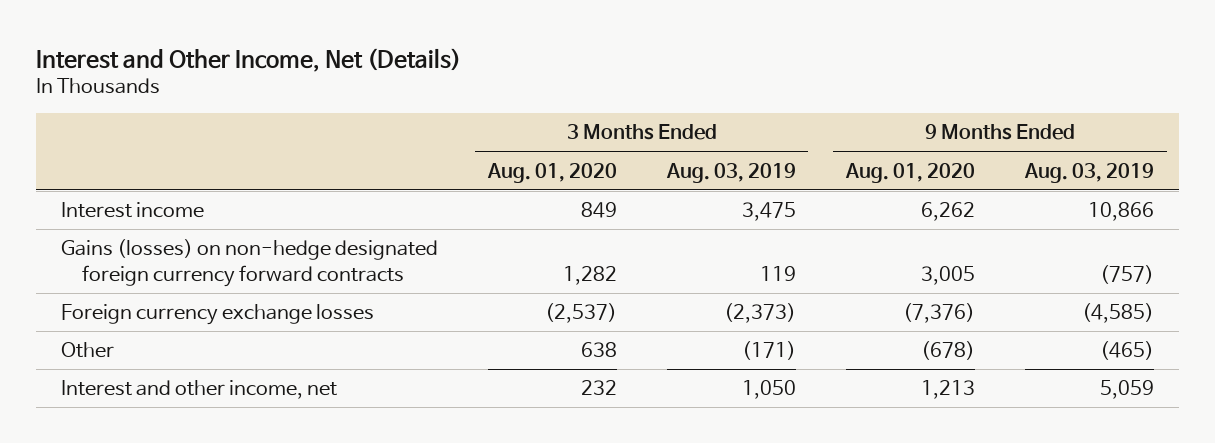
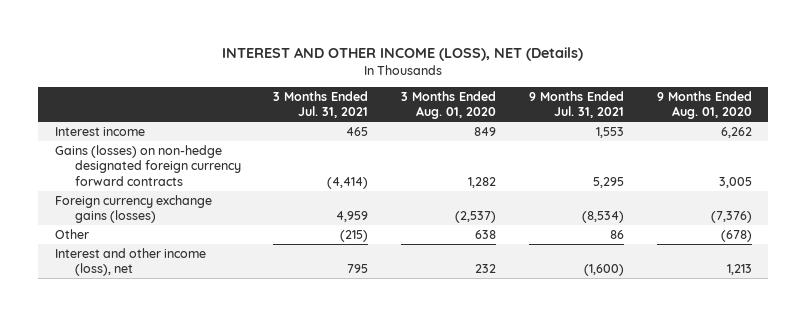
[35,47,461,72] Interest and Other Income, Net (Details) -> [222,46,584,61] INTEREST AND OTHER INCOME (LOSS), NET (Details)
[665,162,796,183] Aug. 03, 2019 -> none
[1024,162,1155,183] Aug. 03, 2019 -> none
none -> [273,90,369,119] 3 Months Ended Jul. 31, 2021
none -> [529,90,625,119] 9 Months Ended Jul. 31, 2021
[60,304,374,326] Foreign currency exchange losses -> [54,194,212,224] Foreign currency exchange gains (losses)
[60,380,337,400] Interest and other income, net -> [54,247,206,277] Interest and other income (loss), net

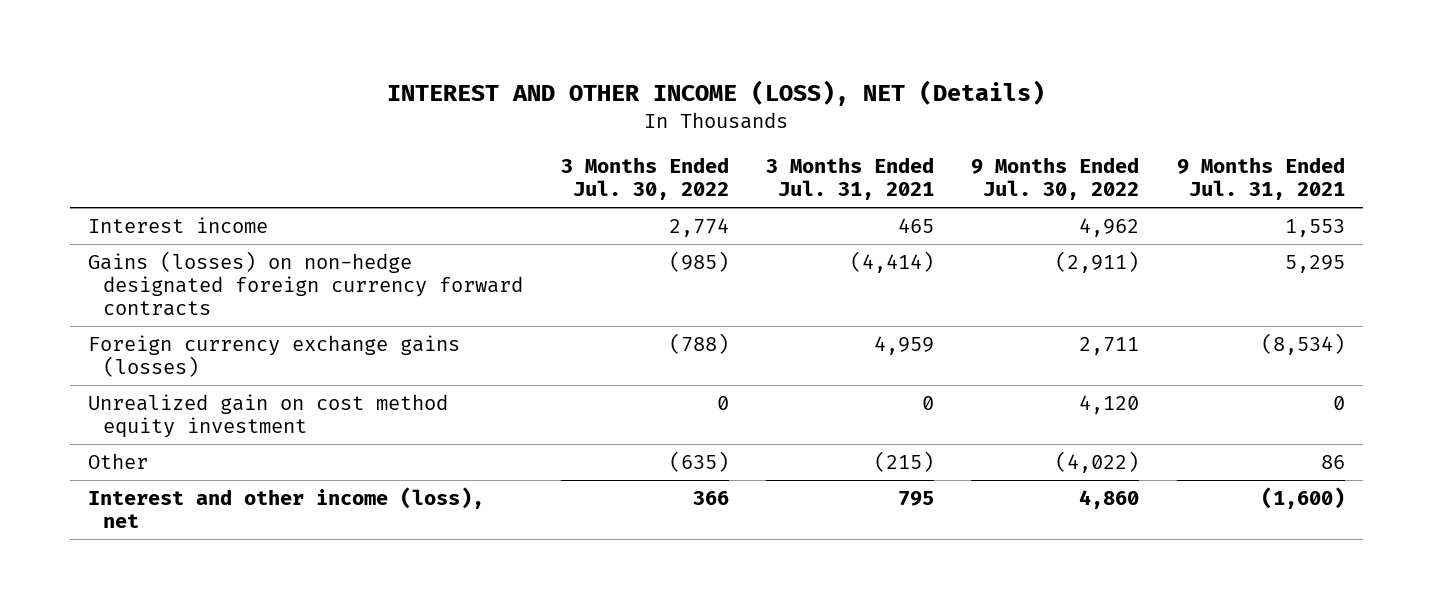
[401,90,497,120] 3 Months Ended Aug. 01, 2020 -> none
[656,90,752,120] 9 Months Ended Aug. 01, 2020 -> none
none -> [560,157,729,201] 3 Months Ended Jul. 30, 2022
none -> [971,157,1140,201] 9 Months Ended Jul. 30, 2022
none -> [88,394,449,439] Unrealized gain on cost method equity investment

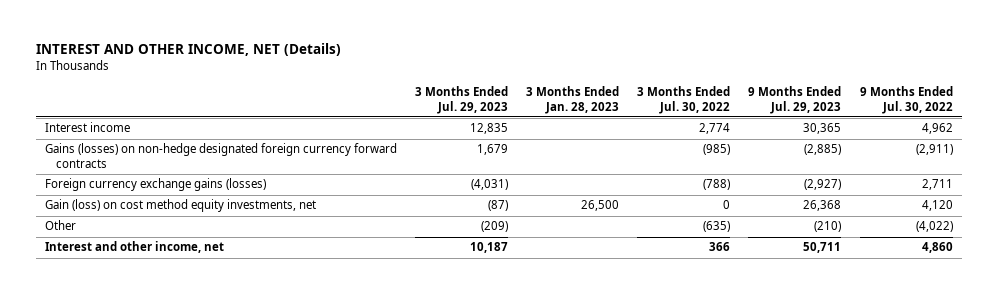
[387,79,1046,106] INTEREST AND OTHER INCOME (LOSS), NET (Details) -> [35,42,341,56] INTEREST AND OTHER INCOME, NET (Details)
[765,157,934,201] 3 Months Ended Jul. 31, 2021 -> none
[1176,157,1345,201] 9 Months Ended Jul. 31, 2021 -> none
none -> [414,85,508,114] 3 Months Ended Jul. 29, 2023
none -> [526,85,620,114] 3 Months Ended Jan. 28, 2023
none -> [748,85,842,114] 9 Months Ended Jul. 29, 2023
[88,394,449,439] Unrealized gain on cost method equity investment -> [44,199,316,213] Gain (loss) on cost method equity investments, net
[88,487,485,529] Interest and other income (loss), net -> [44,241,224,254] Interest and other income, net

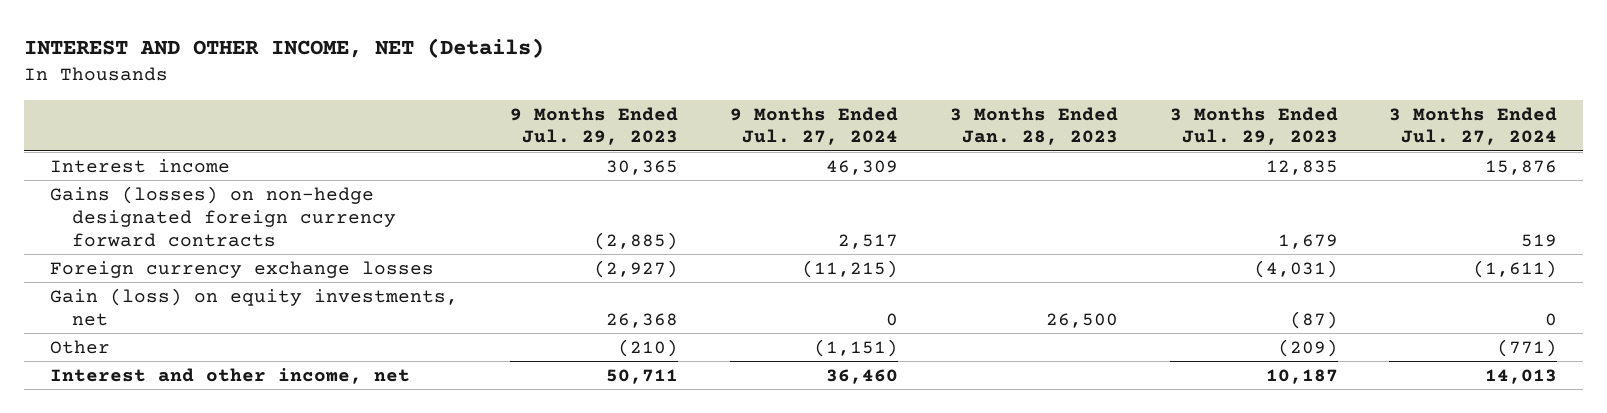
[637,85,731,114] 3 Months Ended Jul. 30, 2022 -> none
[859,85,953,114] 9 Months Ended Jul. 30, 2022 -> none
none -> [729,106,898,146] 9 Months Ended Jul. 27, 2024
none -> [1389,106,1558,146] 3 Months Ended Jul. 27, 2024
[44,178,266,192] Foreign currency exchange gains (losses) -> [49,260,434,278] Foreign currency exchange losses
[44,199,316,213] Gain (loss) on cost method equity investments, net -> [49,287,458,326] Gain (loss) on equity investments, net

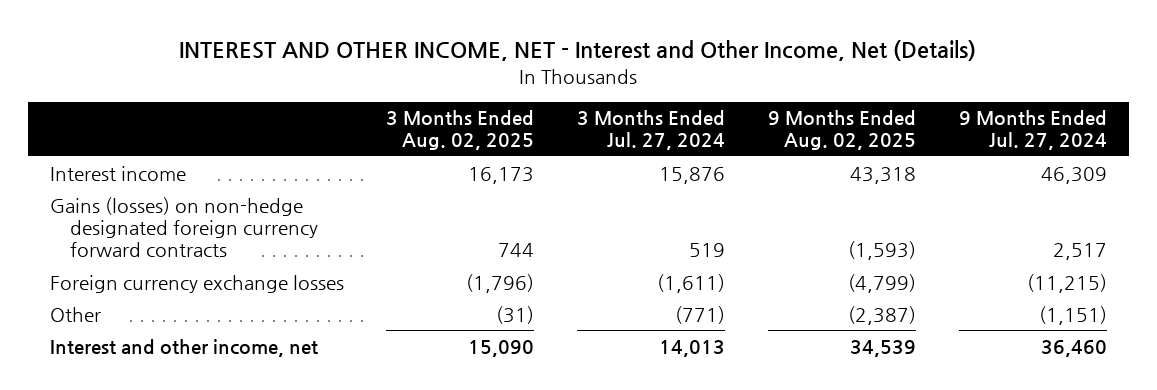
[23,38,544,59] INTEREST AND OTHER INCOME, NET (Details) -> [179,40,977,62] INTEREST AND OTHER INCOME, NET - Interest and Other Income, Net (Details)
[509,106,678,146] 9 Months Ended Jul. 29, 2023 -> none
[949,106,1118,146] 3 Months Ended Jan. 28, 2023 -> none
[1169,106,1338,146] 3 Months Ended Jul. 29, 2023 -> none
none -> [386,110,535,151] 3 Months Ended Aug. 02, 2025
none -> [768,110,917,151] 9 Months Ended Aug. 02, 2025
[49,287,458,326] Gain (loss) on equity investments, net -> none

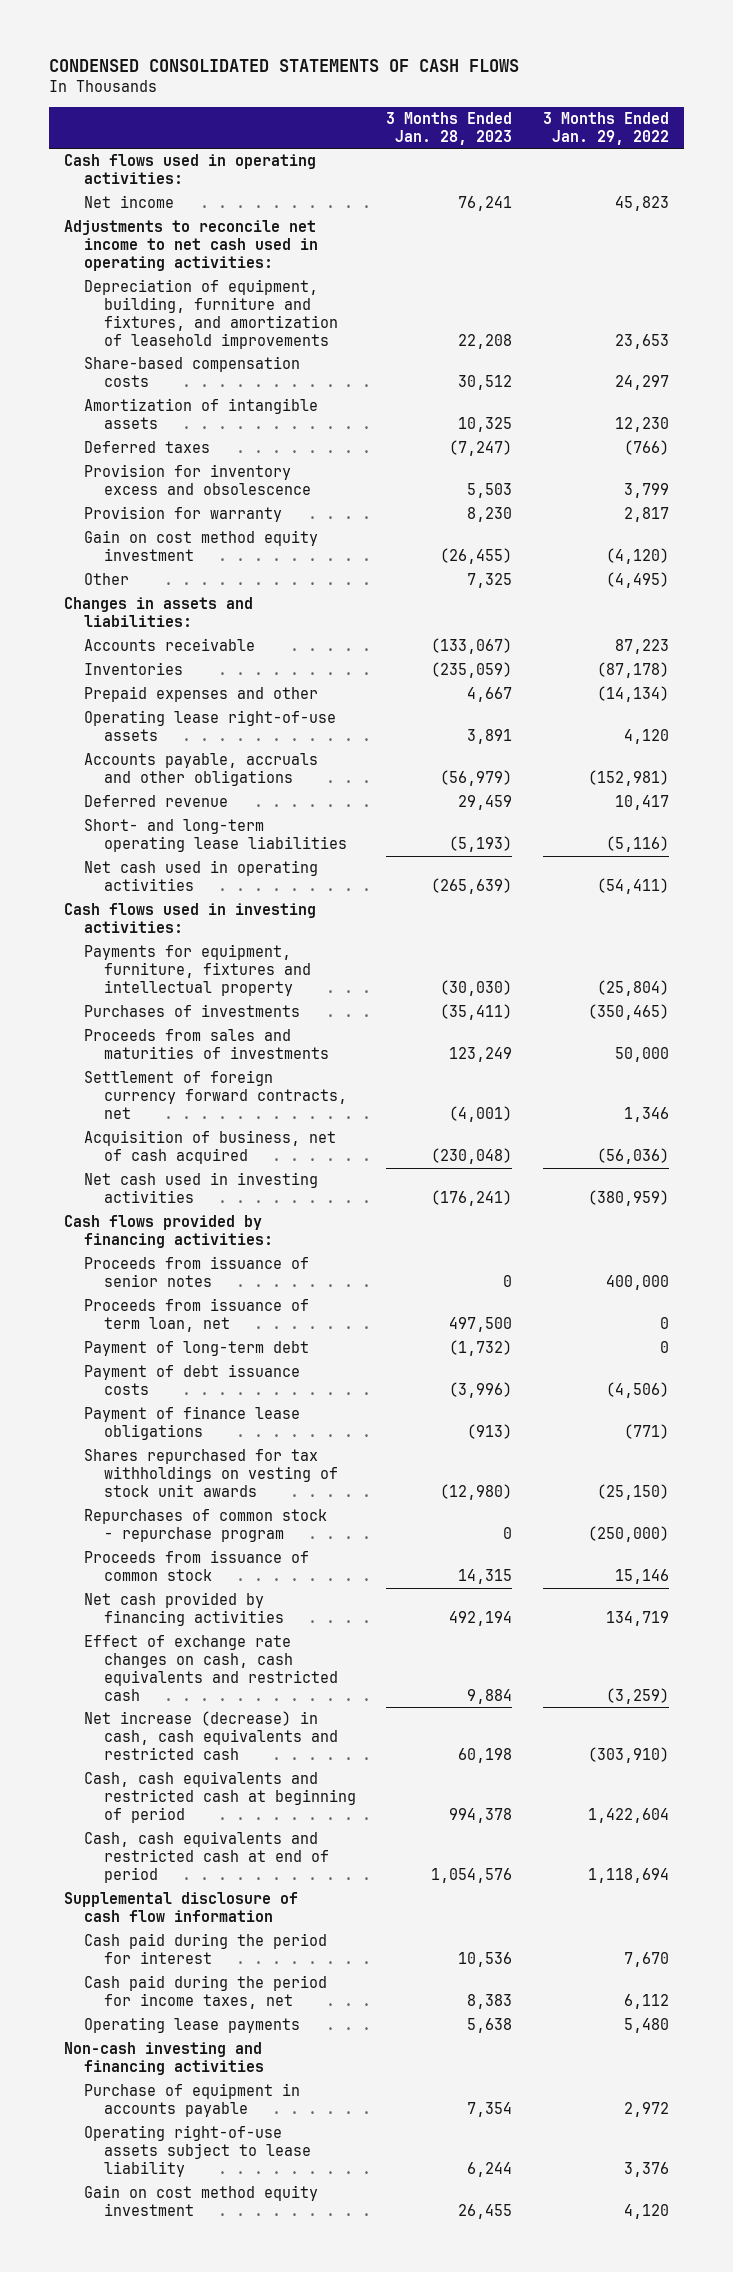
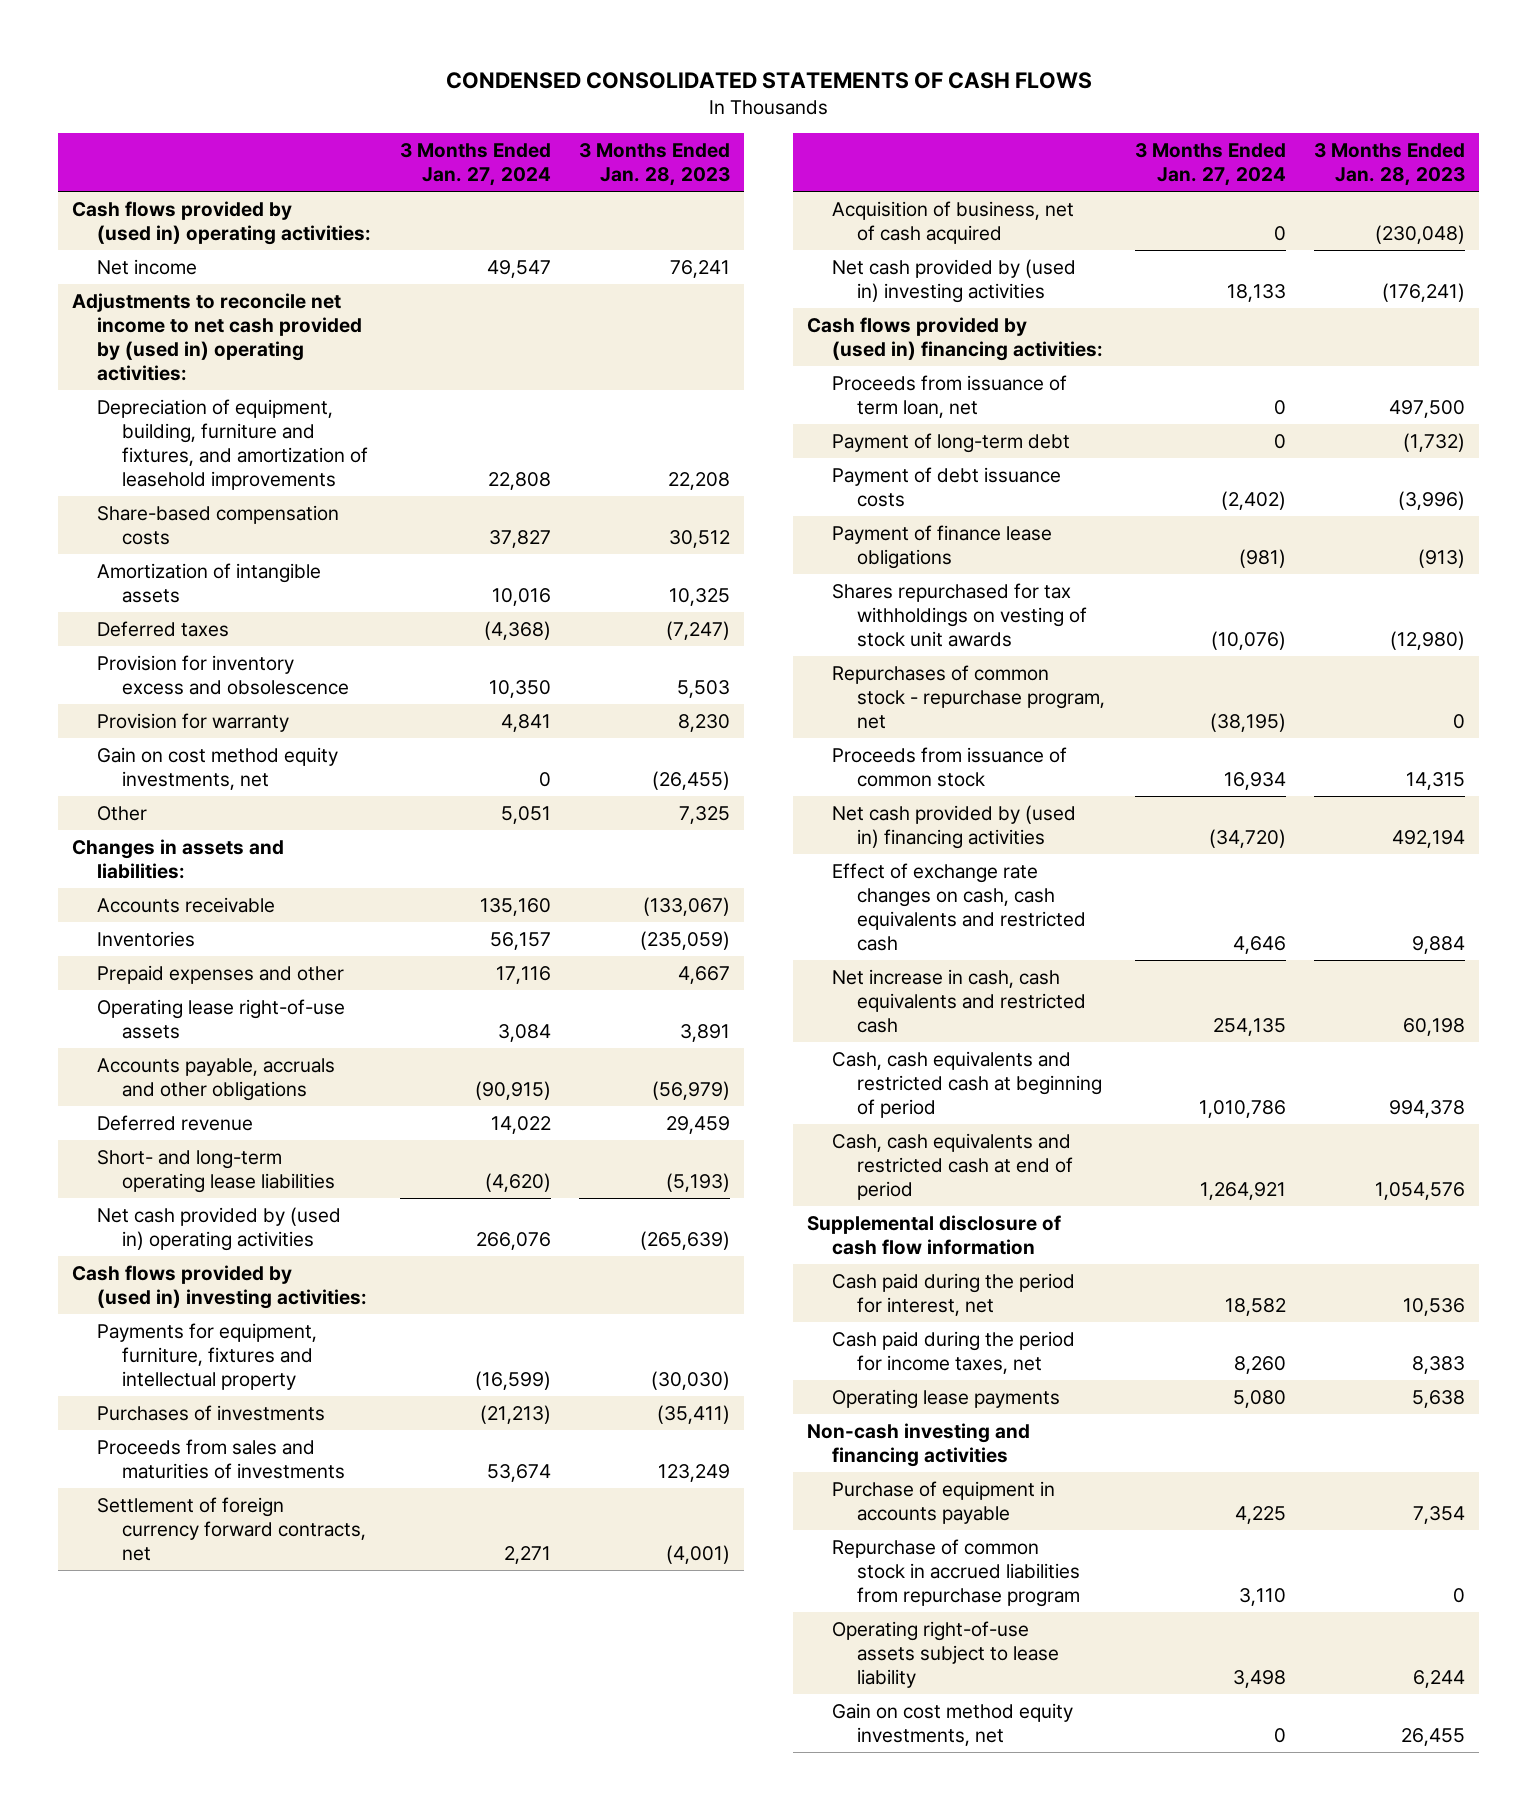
[543,112,670,145] 3 Months Ended Jan. 29, 2022 -> none
none -> [399,143,551,187] 3 Months Ended Jan. 27, 2024
[64,154,317,185] Cash flows used in operating activities: -> [71,201,372,246] Cash flows provided by (used in) operating activities:
[64,220,318,271] Adjustments to reconcile net income to net cash used in operating activities: -> [71,293,363,381] Adjustments to reconcile net income to net cash provided by (used in) operating activities:
[83,530,318,562] Gain on cost method equity investment -> [97,747,339,791] Gain on cost method equity investments, net
[83,860,318,892] Net cash used in operating activities -> [97,1207,342,1252] Net cash provided by (used in) operating activities
[64,903,317,934] Cash flows used in investing activities: -> [71,1265,368,1310] Cash flows provided by (used in) investing activities:
[83,1256,309,1288] Proceeds from issuance of senior notes -> none
[83,1172,318,1204] Net cash used in investing activities -> [832,259,1077,304] Net cash provided by (used in) investing activities
[64,1215,273,1249] Cash flows provided by financing activities: -> [806,317,1104,362] Cash flows provided by (used in) financing activities:
[83,1509,327,1543] Repurchases of common stock - repurchase program -> [832,665,1106,729] Repurchases of common stock - repurchase program, net
[83,1592,284,1627] Net cash provided by financing activities -> [832,805,1077,850] Net cash provided by (used in) financing activities
[83,1711,338,1760] Net increase (decrease) in cash, cash equivalents and restricted cash -> [832,969,1087,1033] Net increase in cash, cash equivalents and restricted cash
[83,1933,327,1965] Cash paid during the period for interest -> [832,1273,1076,1317] Cash paid during the period for interest, net
none -> [832,1539,1081,1607] Repurchase of common stock in accrued liabilities from repurchase program
[83,2185,318,2217] Gain on cost method equity investment -> [832,1703,1074,1747] Gain on cost method equity investments, net

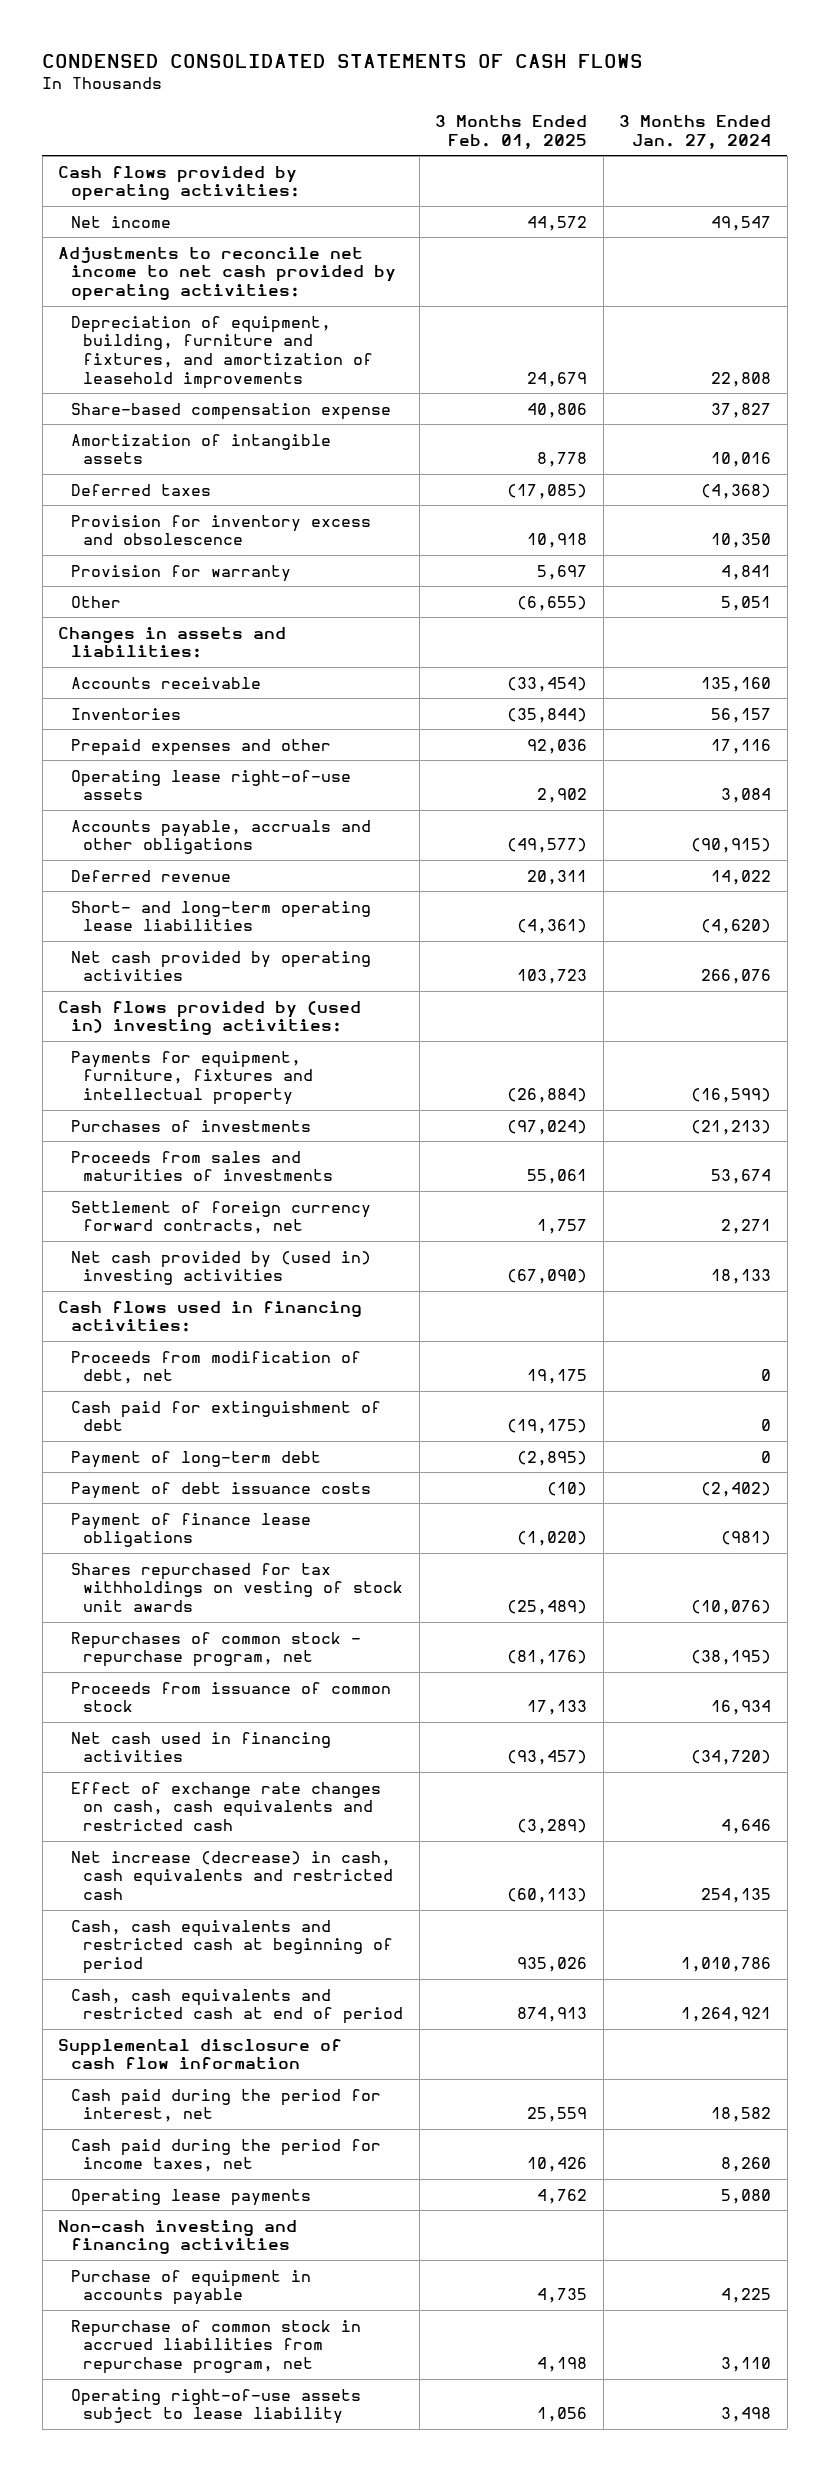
[579,143,731,187] 3 Months Ended Jan. 28, 2023 -> none
none -> [435,115,588,149] 3 Months Ended Feb. 01, 2025
[71,201,372,246] Cash flows provided by (used in) operating activities: -> [58,165,300,202] Cash flows provided by operating activities:
[71,293,363,381] Adjustments to reconcile net income to net cash provided by (used in) operating activities: -> [58,246,396,302] Adjustments to reconcile net income to net cash provided by operating activities:
[97,505,340,546] Share-based compensation costs -> [70,402,391,420] Share-based compensation expense
[97,747,339,791] Gain on cost method equity investments, net -> none
[97,1207,342,1252] Net cash provided by (used in) operating activities -> [70,950,371,982] Net cash provided by operating activities
[832,201,1075,245] Acquisition of business, net of cash acquired -> none
[832,375,1068,419] Proceeds from issuance of term loan, net -> none
[806,317,1104,362] Cash flows provided by (used in) financing activities: -> [58,1300,363,1333] Cash flows used in financing activities:
none -> [70,1350,361,1385] Proceeds from modification of debt, net
none -> [70,1400,381,1432] Cash paid for extinguishment of debt
[832,805,1077,850] Net cash provided by (used in) financing activities -> [70,1731,331,1763] Net cash used in financing activities
[832,969,1087,1033] Net increase in cash, cash equivalents and restricted cash -> [70,1850,393,1901] Net increase (decrease) in cash, cash equivalents and restricted cash
[832,1539,1081,1607] Repurchase of common stock in accrued liabilities from repurchase program -> [70,2319,361,2375] Repurchase of common stock in accrued liabilities from repurchase program, net
[832,1703,1074,1747] Gain on cost method equity investments, net -> none

